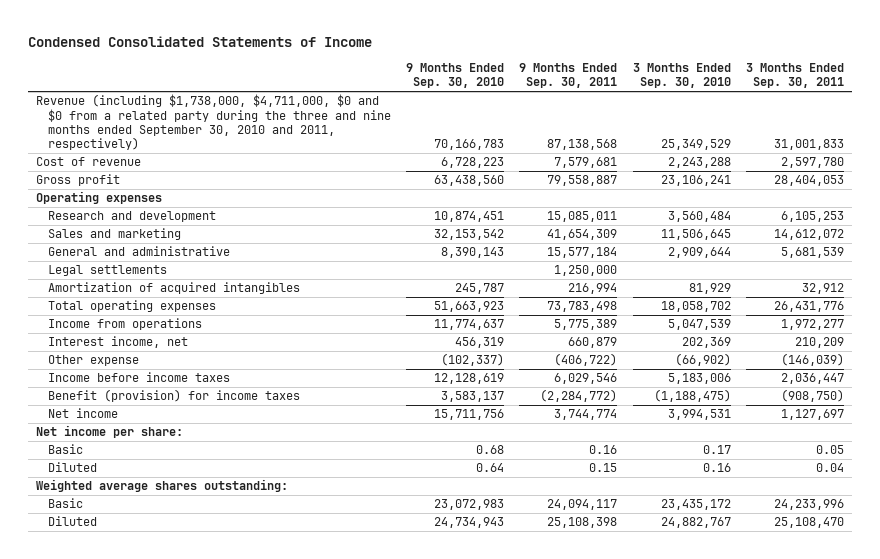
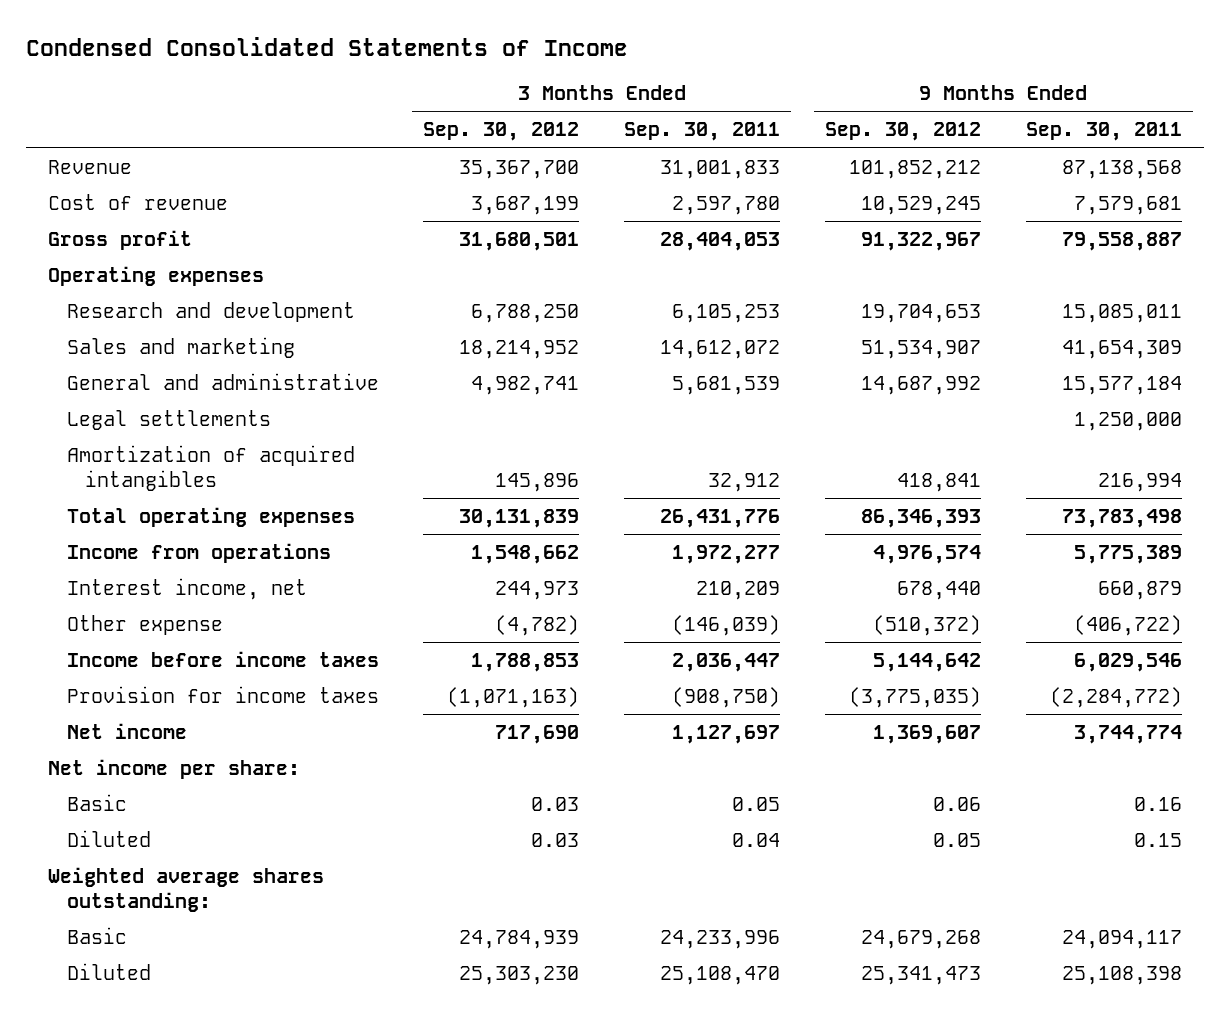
[405,63,504,89] 9 Months Ended Sep. 30, 2010 -> none
[632,63,731,89] 3 Months Ended Sep. 30, 2010 -> none
none -> [423,122,580,142] Sep. 30, 2012
none -> [824,122,981,142] Sep. 30, 2012
[35,94,391,150] Revenue (including $1,738,000, $4,711,000, $0 and $0 from a related party during the three and nine months ended September 30, 2010 and 2011, respectively) -> [48,159,133,174] Revenue
[47,389,300,403] Benefit (provision) for income taxes -> [66,685,379,703] Provision for income taxes

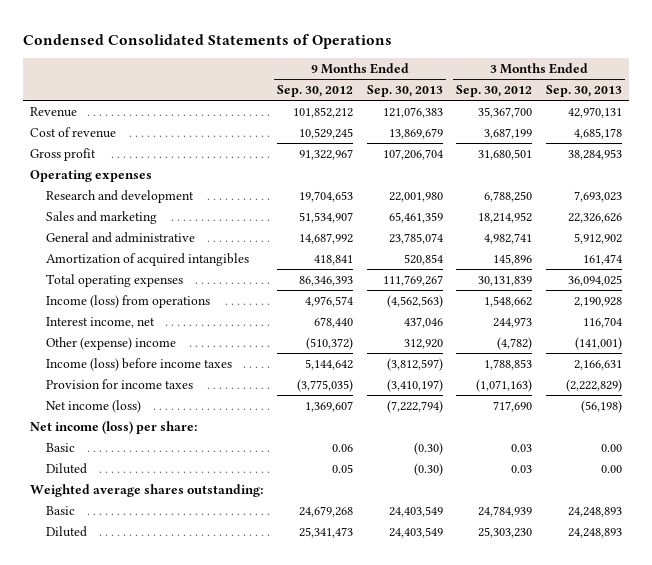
[25,36,628,56] Condensed Consolidated Statements of Income -> [23,33,393,49] Condensed Consolidated Statements of Operations
[624,122,781,142] Sep. 30, 2011 -> none
[1025,122,1182,142] Sep. 30, 2011 -> none
none -> [366,84,443,97] Sep. 30, 2013
none -> [545,84,622,97] Sep. 30, 2013
[66,409,271,430] Legal settlements -> none
[66,542,331,563] Income from operations -> [45,294,210,308] Income (loss) from operations
[66,614,223,635] Other expense -> [45,336,176,350] Other (expense) income
[66,650,379,667] Income before income taxes -> [45,357,232,371] Income (loss) before income taxes
[66,722,187,739] Net income -> [45,399,141,413] Net income (loss)
[48,758,301,779] Net income per share: -> [30,420,198,434] Net income (loss) per share:

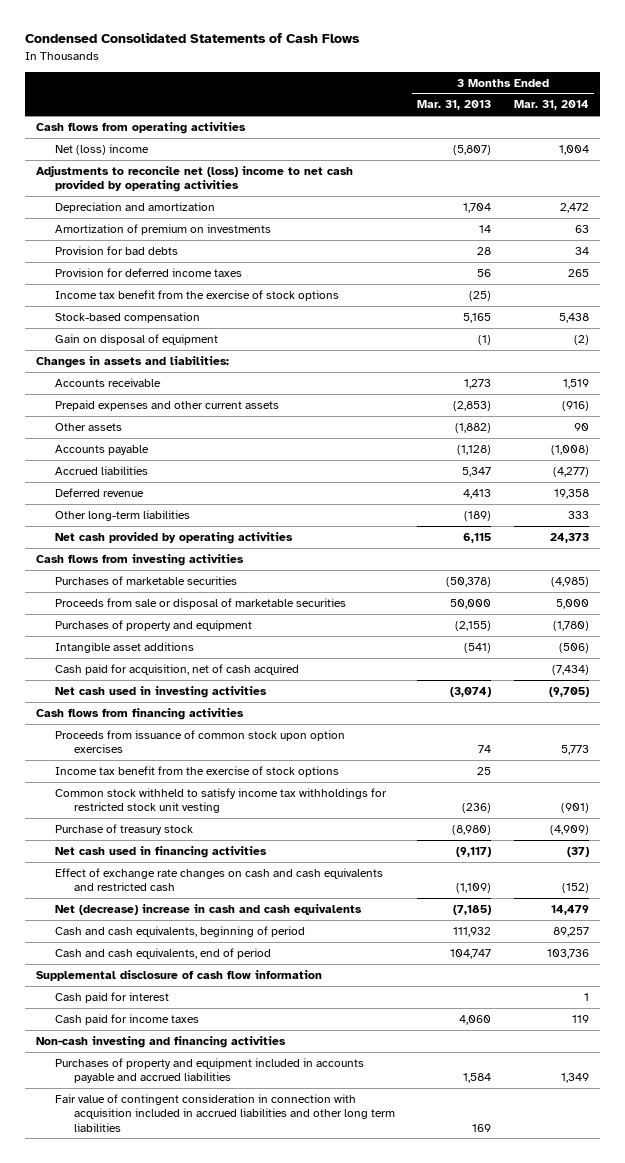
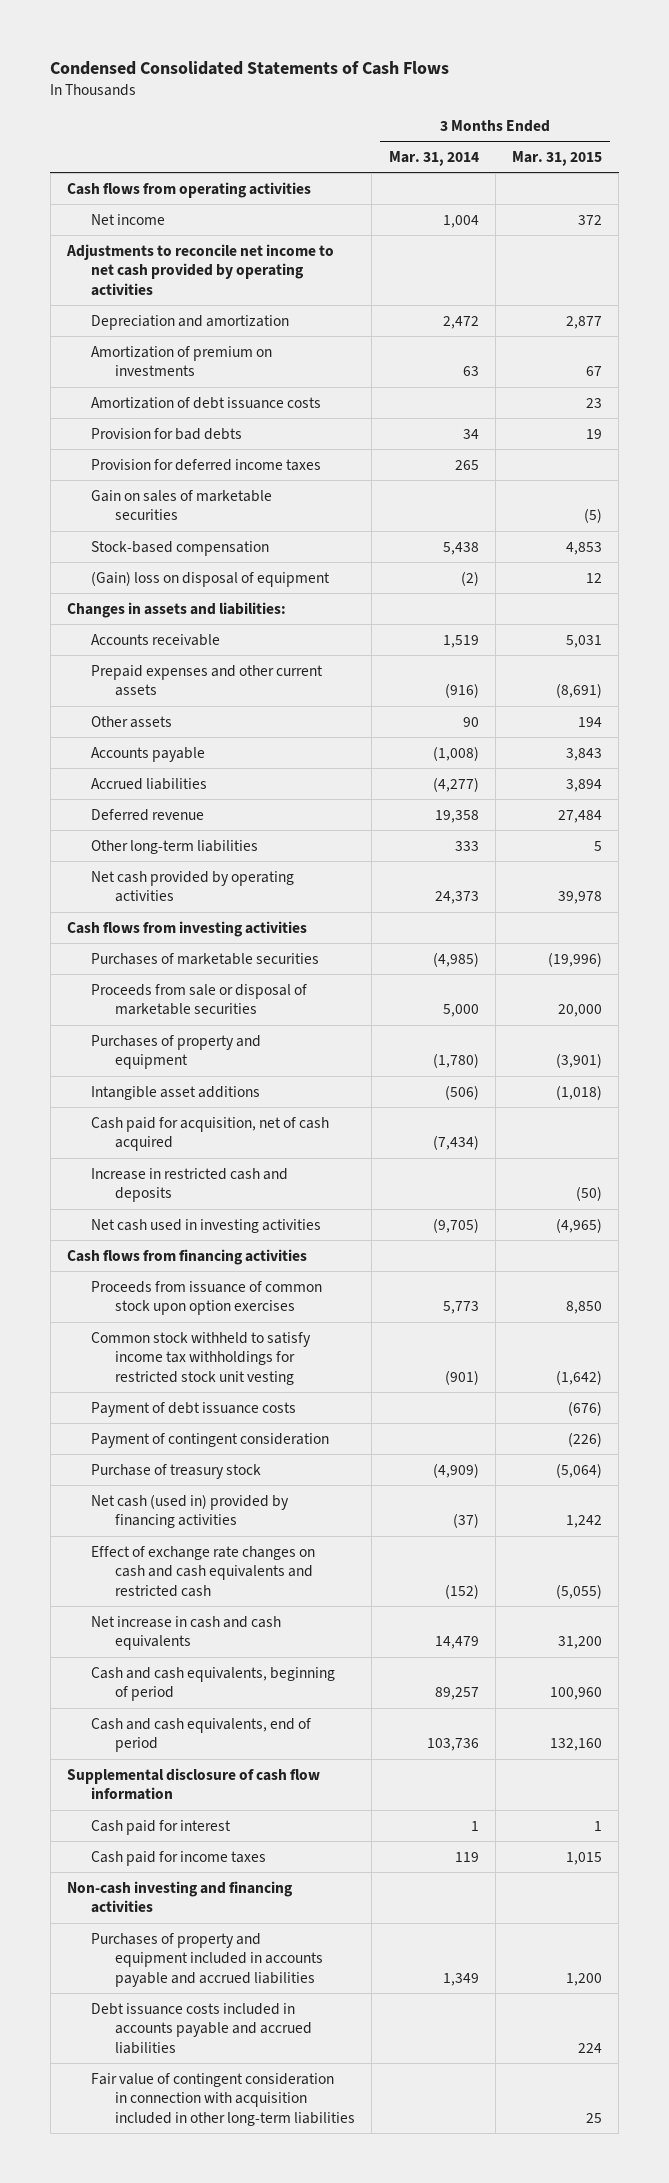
[417,100,492,111] Mar. 31, 2013 -> none
none -> [512,151,603,167] Mar. 31, 2015
[55,143,150,155] Net (loss) income -> [91,213,166,225] Net income
[35,165,353,193] Adjustments to reconcile net (loss) income to net cash provided by operating activities -> [66,243,335,297] Adjustments to reconcile net income to net cash provided by operating activities
none -> [91,396,322,409] Amortization of debt issuance costs
[55,289,340,301] Income tax benefit from the exercise of stock options -> none
none -> [91,489,273,521] Gain on sales of marketable securities
[55,333,219,345] Gain on disposal of equipment -> [91,570,331,587] (Gain) loss on disposal of equipment
none -> [91,1167,289,1203] Increase in restricted cash and deposits
[55,765,340,777] Income tax benefit from the exercise of stock options -> none
none -> [91,1401,297,1417] Payment of debt issuance costs
none -> [91,1432,330,1448] Payment of contingent consideration
[55,845,268,858] Net cash used in financing activities -> [91,1493,290,1529] Net cash (used in) provided by financing activities
[55,903,363,915] Net (decrease) increase in cash and cash equivalents -> [91,1615,282,1651] Net increase in cash and cash equivalents
none -> [91,2002,313,2055] Debt issuance costs included in accounts payable and accrued liabilities
[55,1093,396,1132] Fair value of contingent consideration in connection with acquisition included in accrued liabilities and other long term liabilities -> [91,2072,356,2127] Fair value of contingent consideration in connection with acquisition included in other long-term liabilities

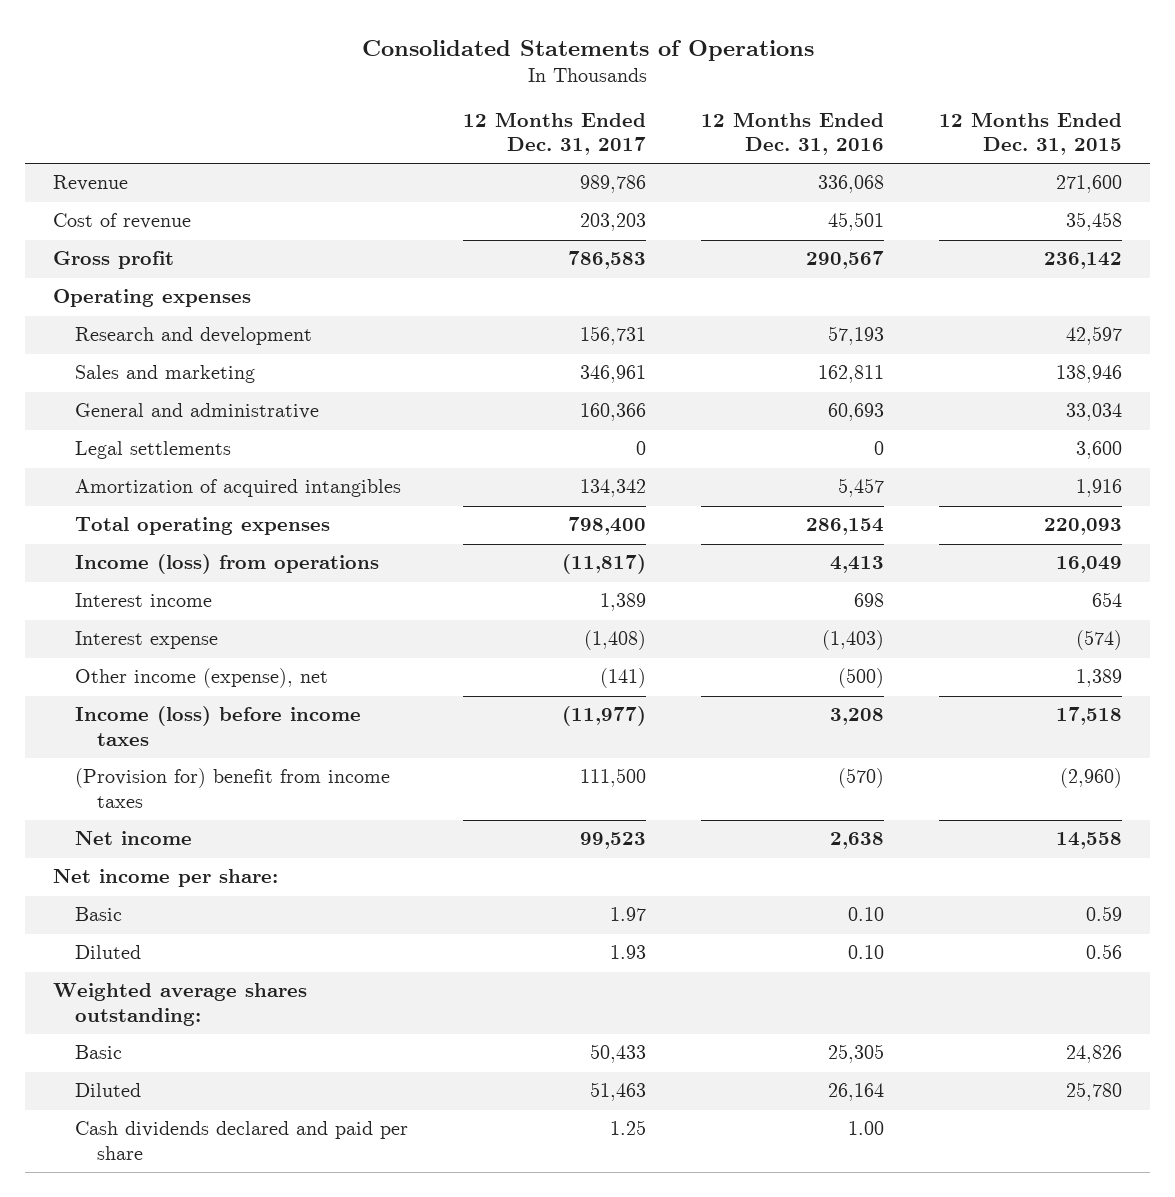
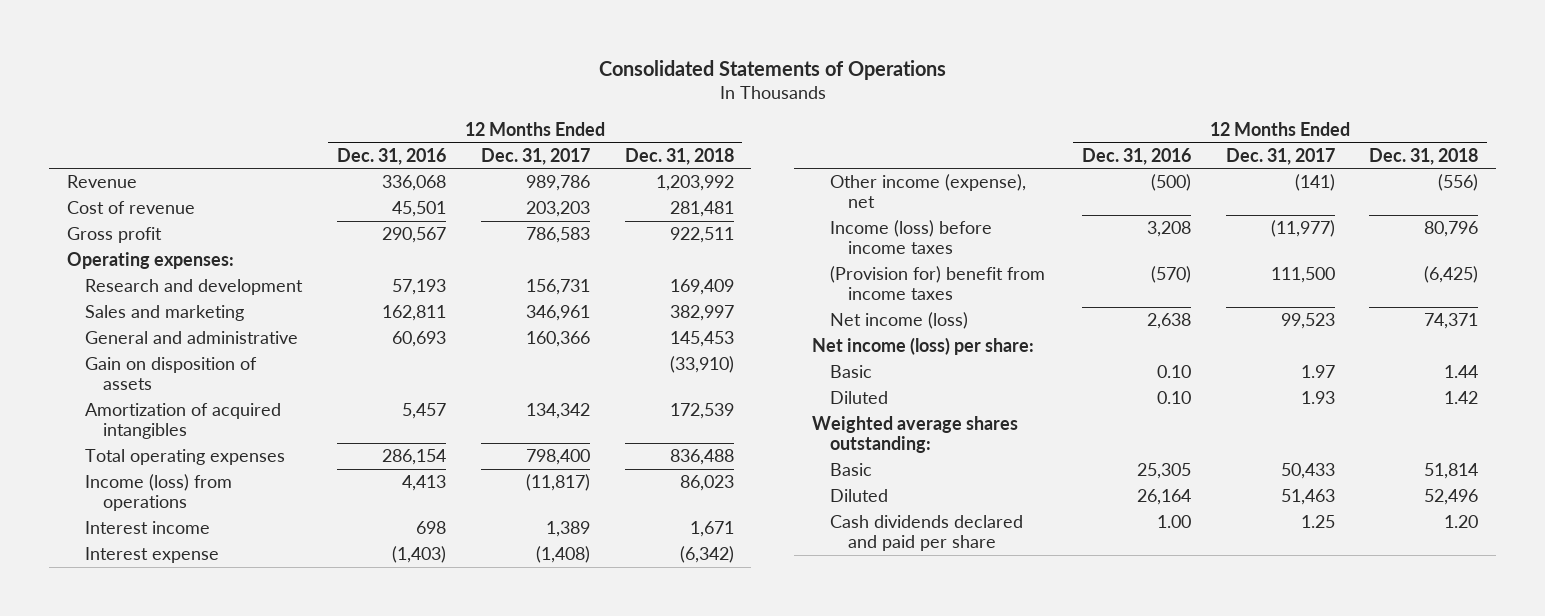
[939,111,1123,156] 12 Months Ended Dec. 31, 2015 -> none
none -> [624,147,734,165] Dec. 31, 2018
[52,289,251,308] Operating expenses -> [66,252,234,270] Operating expenses:
[75,441,232,460] Legal settlements -> none
none -> [84,357,257,391] Gain on disposition of assets
[75,831,193,846] Net income -> [829,312,968,330] Net income (loss)
[52,869,278,888] Net income per share: -> [811,337,1034,356] Net income (loss) per share:

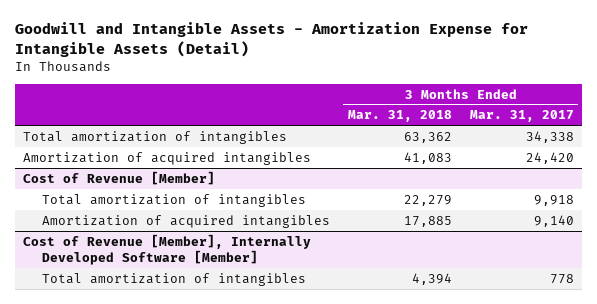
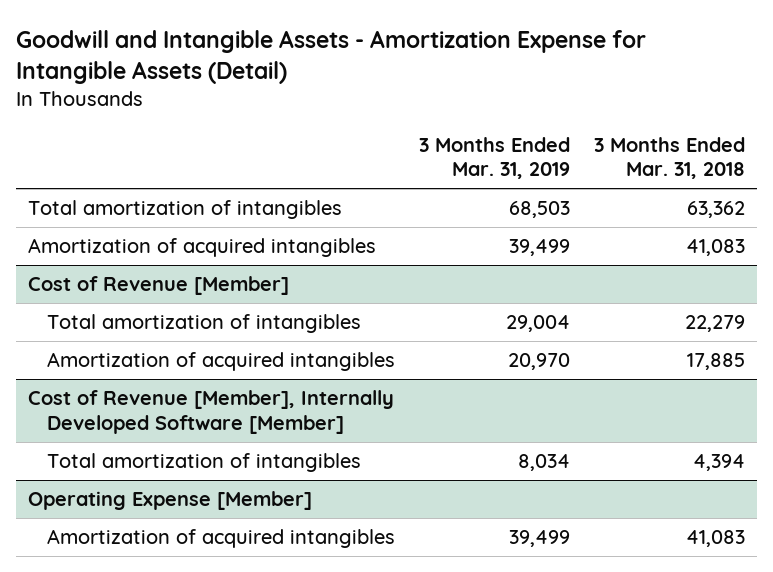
[469,110,574,123] Mar. 31, 2017 -> none
none -> [418,136,570,180] 3 Months Ended Mar. 31, 2019
none -> [28,491,313,511] Operating Expense [Member]
none -> [46,529,395,549] Amortization of acquired intangibles

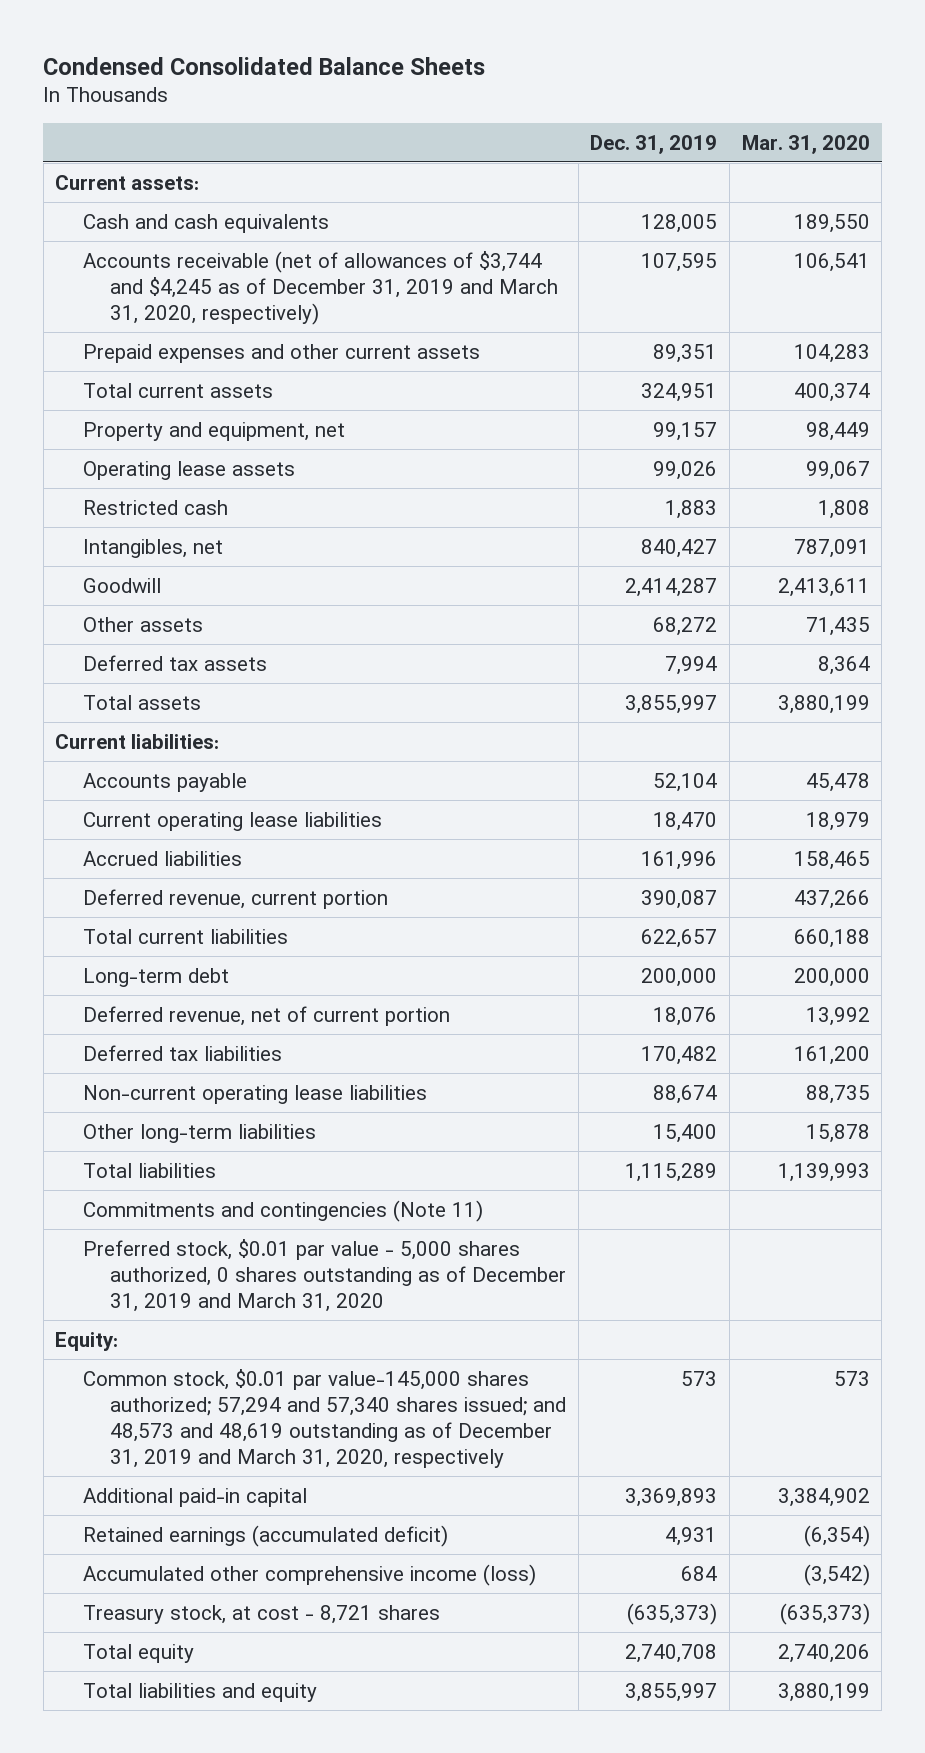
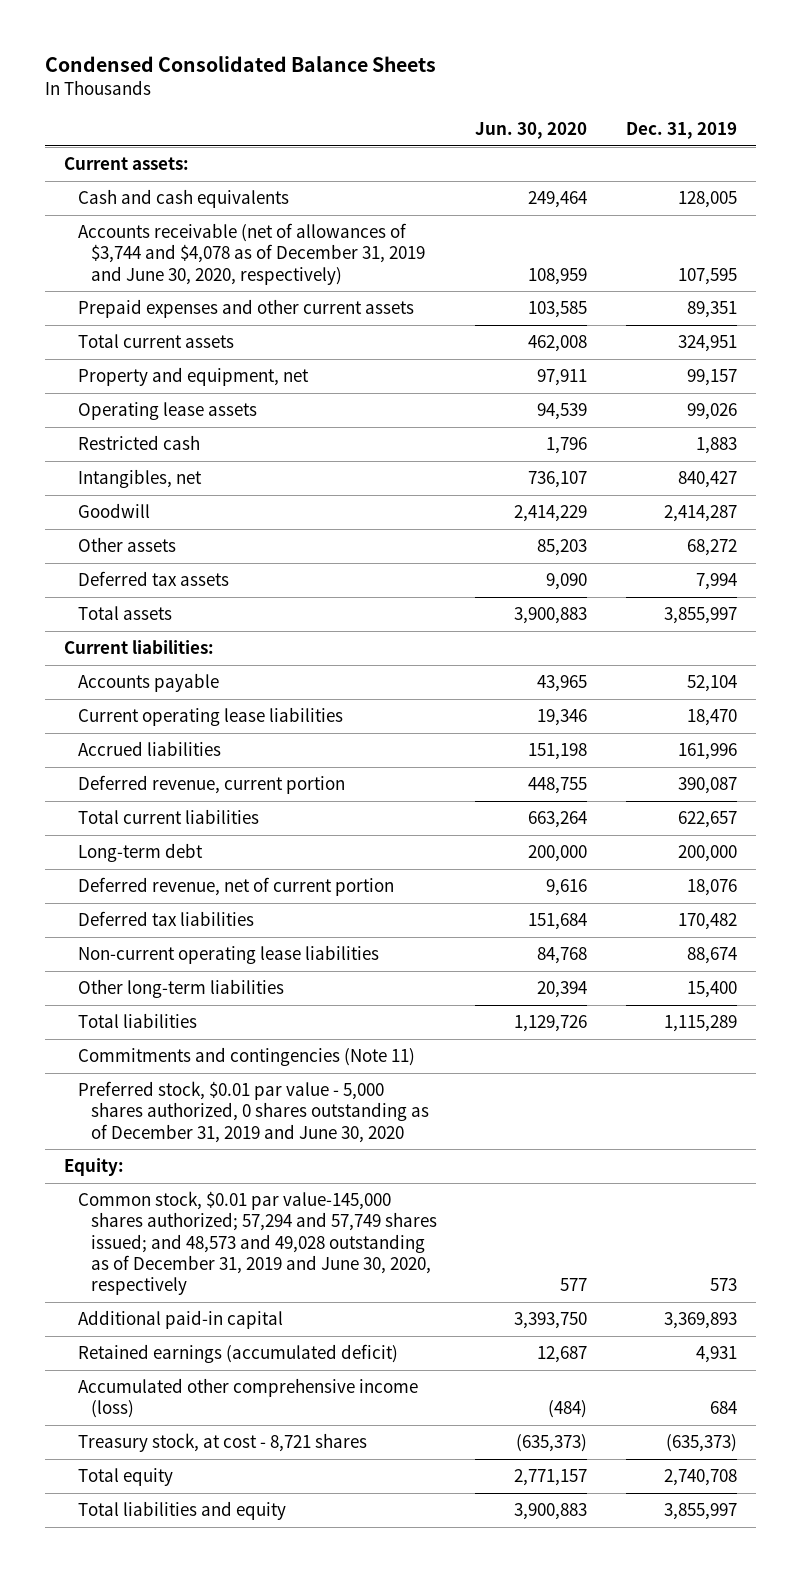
[741,134,870,154] Mar. 31, 2020 -> none
none -> [475,121,588,139] Jun. 30, 2020
[82,250,559,325] Accounts receivable (net of allowances of $3,744 and $4,245 as of December 31, 2019 and March 31, 2020, respectively) -> [77,223,425,285] Accounts receivable (net of allowances of $3,744 and $4,078 as of December 31, 2019 and June 30, 2020, respectively)
[82,1238,567,1312] Preferred stock, $0.01 par value - 5,000 shares authorized, 0 shares outstanding as of December 31, 2019 and March 31, 2020 -> [77,1081,429,1143] Preferred stock, $0.01 par value - 5,000 shares authorized, 0 shares outstanding as of December 31, 2019 and June 30, 2020
[82,1368,567,1468] Common stock, $0.01 par value-145,000 shares authorized; 57,294 and 57,340 shares issued; and 48,573 and 48,619 outstanding as of December 31, 2019 and March 31, 2020, respectively -> [77,1191,437,1295] Common stock, $0.01 par value-145,000 shares authorized; 57,294 and 57,749 shares issued; and 48,573 and 49,028 outstanding as of December 31, 2019 and June 30, 2020, respectively

